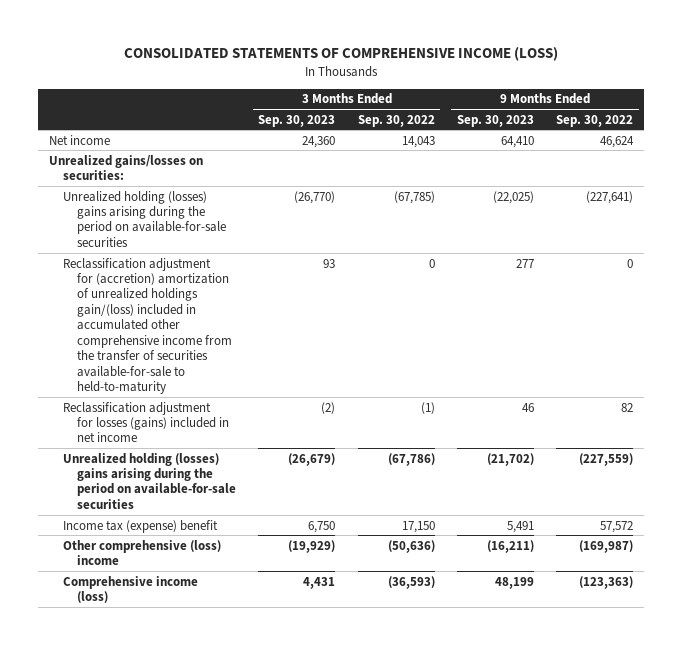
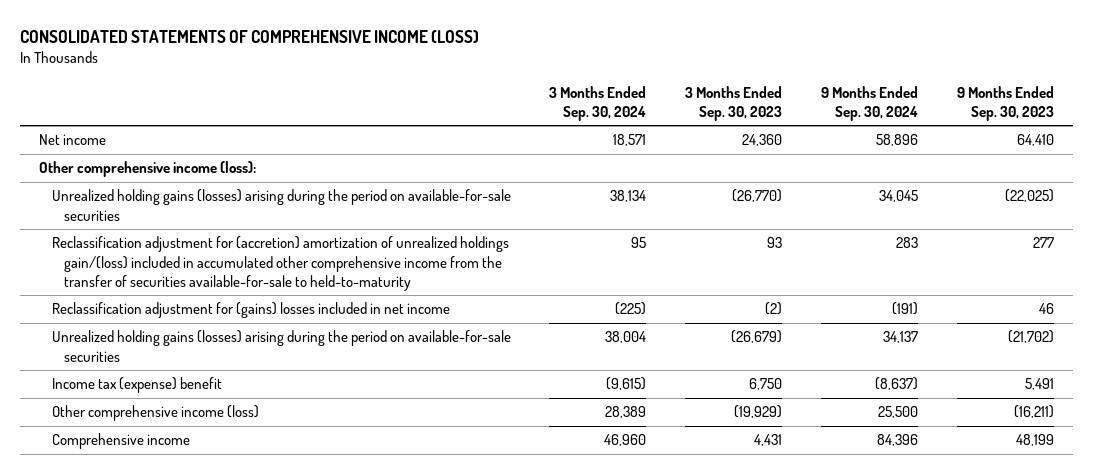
[357,114,435,127] Sep. 30, 2022 -> none
[556,114,634,127] Sep. 30, 2022 -> none
none -> [549,85,647,121] 3 Months Ended Sep. 30, 2024
none -> [820,85,918,121] 9 Months Ended Sep. 30, 2024
[48,154,203,180] Unrealized gains/losses on securities: -> none
none -> [39,161,257,178] Other comprehensive income (loss):
[63,190,227,247] Unrealized holding (losses) gains arising during the period on available-for-sale securities -> [51,189,511,221] Unrealized holding gains (losses) arising during the period on available-for-sale securities
[63,401,230,443] Reclassification adjustment for losses (gains) included in net income -> [51,302,450,319] Reclassification adjustment for (gains) losses included in net income
[63,452,237,509] Unrealized holding (losses) gains arising during the period on available-for-sale securities -> [51,330,511,362] Unrealized holding gains (losses) arising during the period on available-for-sale securities
[63,539,222,565] Other comprehensive (loss) income -> [51,405,259,422] Other comprehensive income (loss)
[63,575,199,603] Comprehensive income (loss) -> [51,433,190,450] Comprehensive income

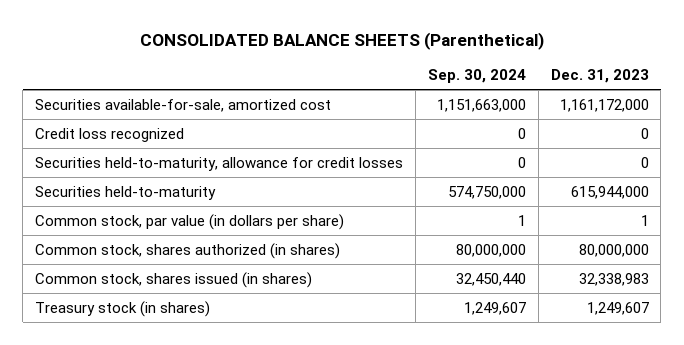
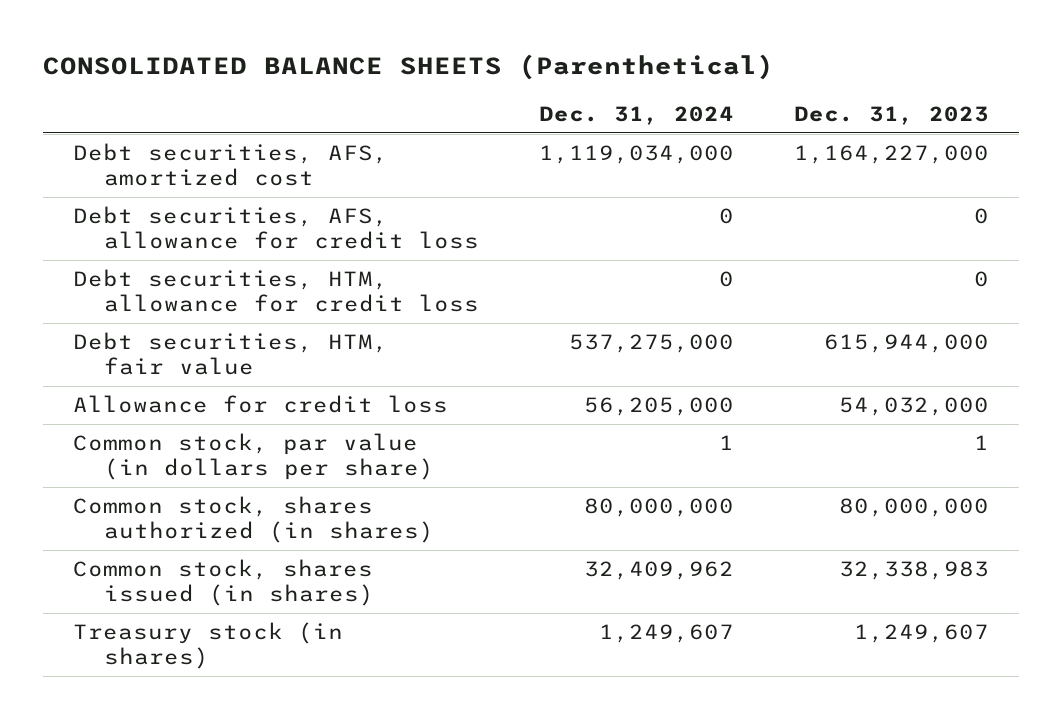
[427,69,526,84] Sep. 30, 2024 -> none
none -> [538,105,734,125] Dec. 31, 2024
[34,98,331,112] Securities available-for-sale, amortized cost -> [72,143,388,187] Debt securities, AFS, amortized cost
[559,98,649,112] 1,161,172,000 -> [793,145,989,165] 1,164,227,000
[34,127,184,142] Credit loss recognized -> [72,206,479,250] Debt securities, AFS, allowance for credit loss
[34,156,403,171] Securities held-to-maturity, allowance for credit losses -> [72,269,479,313] Debt securities, HTM, allowance for credit loss
[34,185,216,200] Securities held-to-maturity -> [72,332,388,376] Debt securities, HTM, fair value
none -> [72,395,448,414] Allowance for credit loss

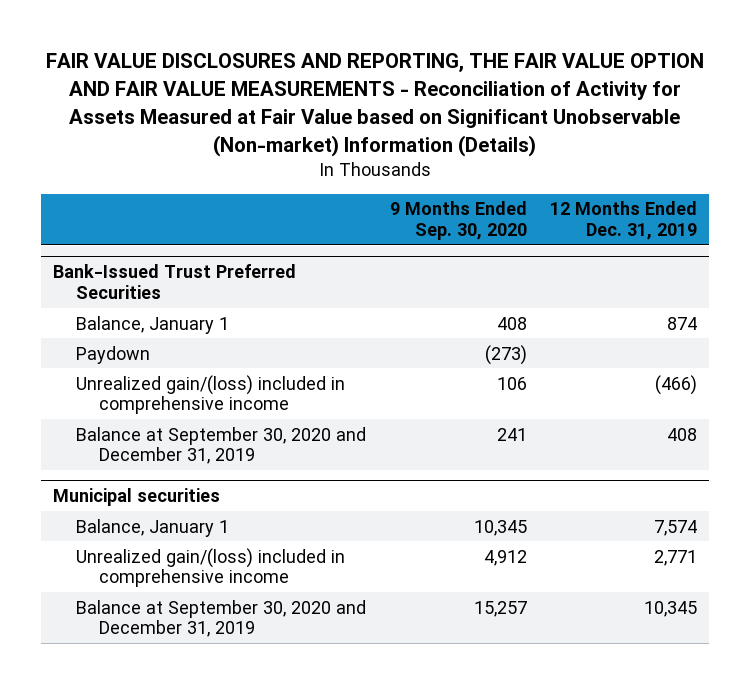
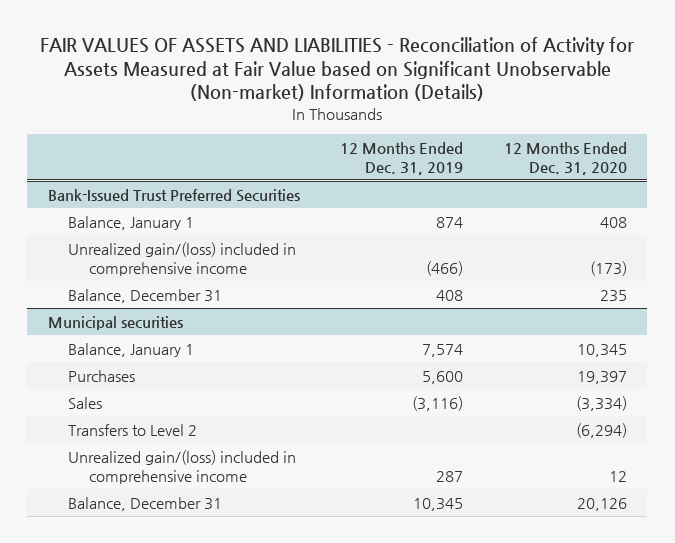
[45,53,704,157] FAIR VALUE DISCLOSURES AND REPORTING, THE FAIR VALUE OPTION AND FAIR VALUE MEASUREMENTS - Reconciliation of Activity for Assets Measured at Fair Value based on Significant Unobservable (Non-market) Information (Details) -> [40,36,635,102] FAIR VALUES OF ASSETS AND LIABILITIES - Reconciliation of Activity for Assets Measured at Fair Value based on Significant Unobservable (Non-market) Information (Details)
[389,201,527,241] 9 Months Ended Sep. 30, 2020 -> none
none -> [503,141,627,175] 12 Months Ended Dec. 31, 2020
[75,345,150,364] Paydown -> none
[75,426,366,465] Balance at September 30, 2020 and December 31, 2019 -> [68,288,223,303] Balance, December 31
none -> [68,369,136,382] Purchases
none -> [68,396,103,409] Sales
none -> [68,423,198,436] Transfers to Level 2
[654,549,698,566] 2,771 -> [436,470,464,482] 287
[75,599,366,638] Balance at September 30, 2020 and December 31, 2019 -> [68,496,223,511] Balance, December 31

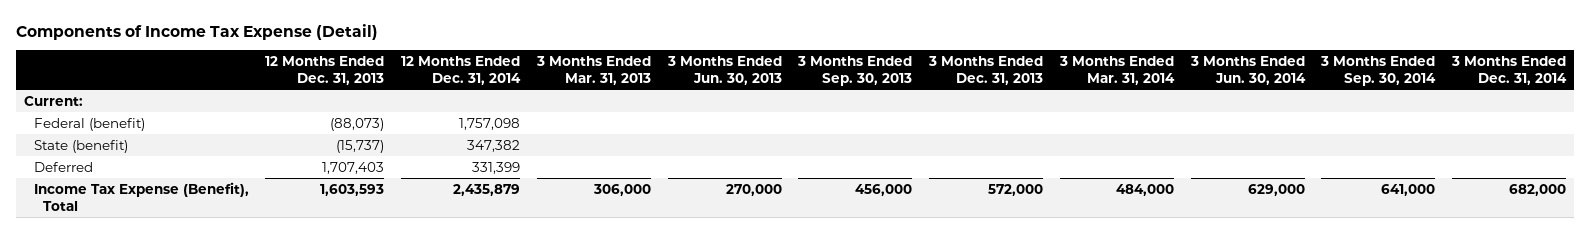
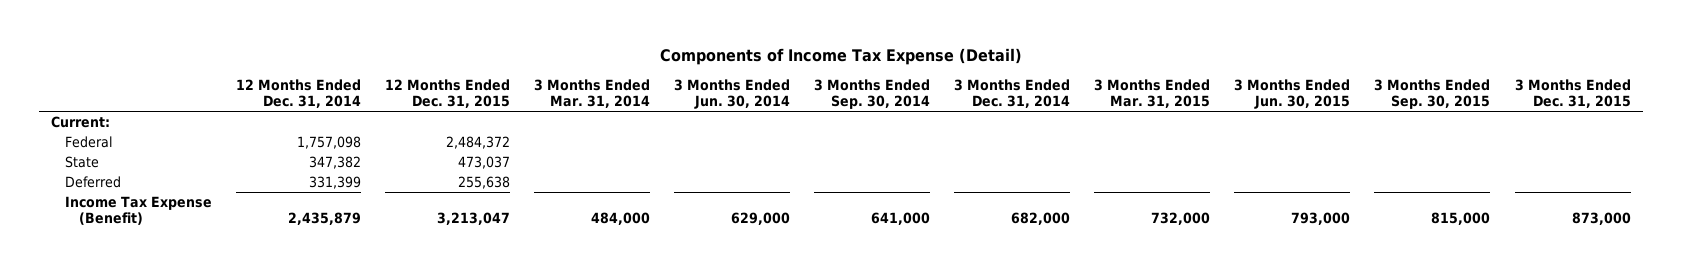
[265,56,385,85] 12 Months Ended Dec. 31, 2013 -> none
[535,56,651,85] 3 Months Ended Mar. 31, 2013 -> none
[666,56,782,85] 3 Months Ended Jun. 30, 2013 -> none
[797,56,913,86] 3 Months Ended Sep. 30, 2013 -> none
[928,56,1044,85] 3 Months Ended Dec. 31, 2013 -> none
none -> [385,79,511,109] 12 Months Ended Dec. 31, 2015
none -> [1094,79,1211,109] 3 Months Ended Mar. 31, 2015
none -> [1234,79,1351,110] 3 Months Ended Jun. 30, 2015
none -> [1374,79,1491,110] 3 Months Ended Sep. 30, 2015
none -> [1514,79,1631,109] 3 Months Ended Dec. 31, 2015
[33,117,145,131] Federal (benefit) -> [65,136,114,149] Federal
[33,139,128,153] State (benefit) -> [65,156,100,169] State
[33,181,249,211] Income Tax Expense (Benefit), Total -> [65,196,213,226] Income Tax Expense (Benefit)

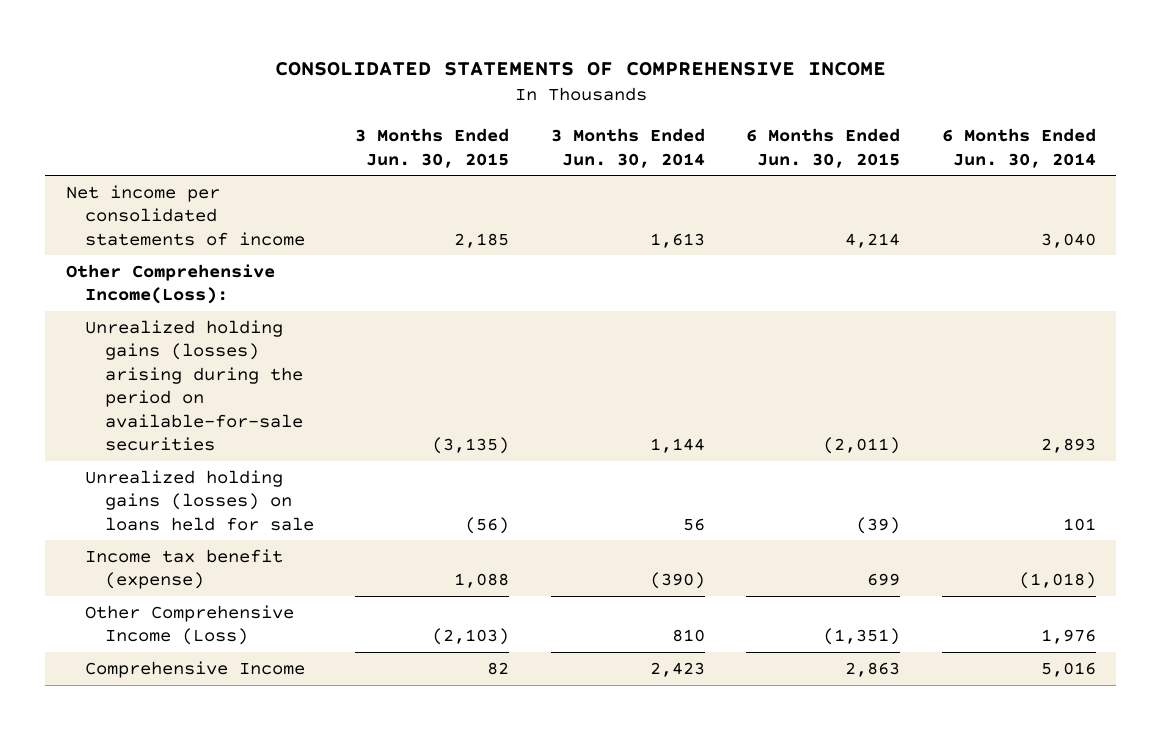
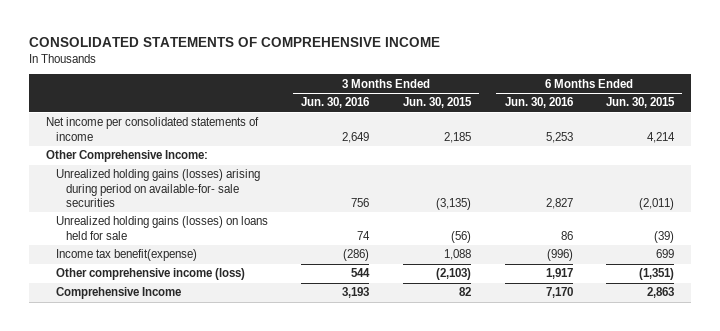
[550,128,705,168] 3 Months Ended Jun. 30, 2014 -> none
[941,128,1096,168] 6 Months Ended Jun. 30, 2014 -> none
none -> [301,97,370,109] Jun. 30, 2016
none -> [504,97,573,109] Jun. 30, 2016
[65,263,275,305] Other Comprehensive Income(Loss): -> [45,150,208,163] Other Comprehensive Income:
[85,319,304,451] Unrealized holding gains (losses) arising during the period on available-for-sale securities -> [55,169,260,207] Unrealized holding gains (losses) arising during period on available-for- sale securities
[85,548,284,590] Income tax benefit (expense) -> [55,249,197,262] Income tax benefit(expense)
[85,604,295,646] Other Comprehensive Income (Loss) -> [55,268,245,281] Other comprehensive income (loss)

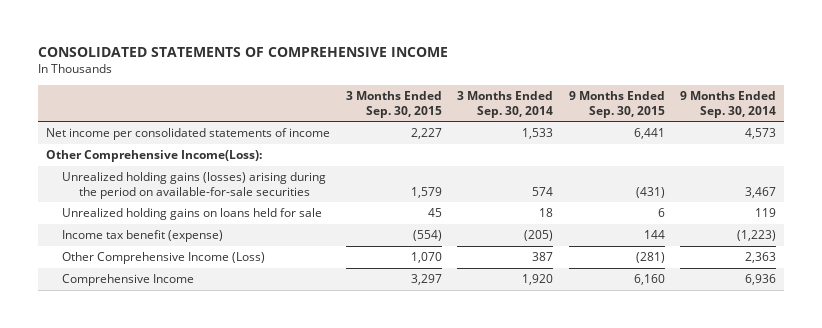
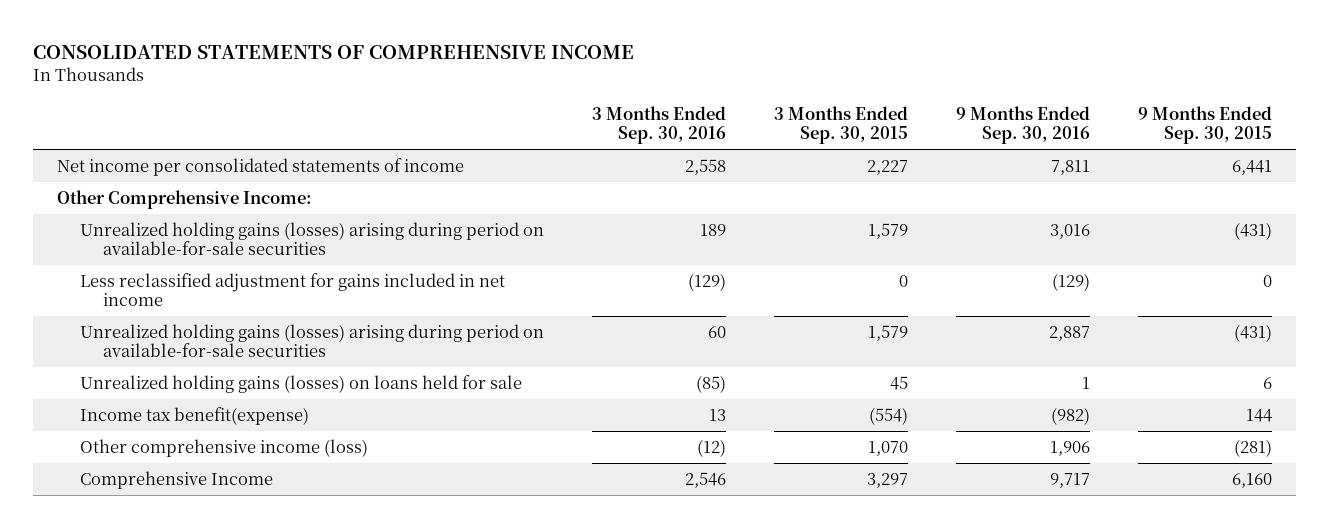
[457,91,554,118] 3 Months Ended Sep. 30, 2014 -> none
[680,91,777,118] 9 Months Ended Sep. 30, 2014 -> none
none -> [591,105,726,145] 3 Months Ended Sep. 30, 2016
none -> [955,105,1090,145] 9 Months Ended Sep. 30, 2016
[46,150,263,163] Other Comprehensive Income(Loss): -> [56,189,312,209] Other Comprehensive Income:
[62,172,327,199] Unrealized holding gains (losses) arising during the period on available-for-sale securities -> [79,221,544,256] Unrealized holding gains (losses) arising during period on available-for-sale securities
none -> [79,272,505,307] Less reclassified adjustment for gains included in net income
none -> [79,323,544,358] Unrealized holding gains (losses) arising during period on available-for-sale securities
[62,208,323,221] Unrealized holding gains on loans held for sale -> [79,374,522,393] Unrealized holding gains (losses) on loans held for sale
[62,230,224,243] Income tax benefit (expense) -> [79,406,309,425] Income tax benefit(expense)
[62,252,266,265] Other Comprehensive Income (Loss) -> [79,438,368,457] Other comprehensive income (loss)

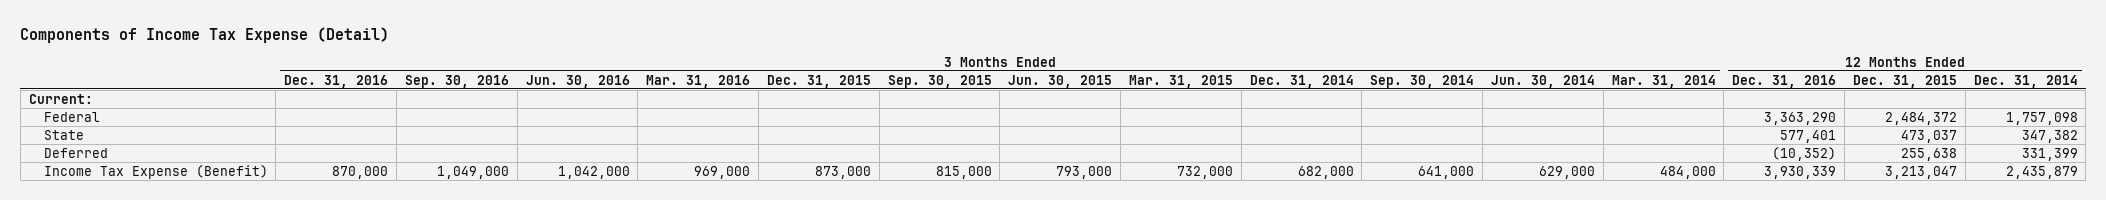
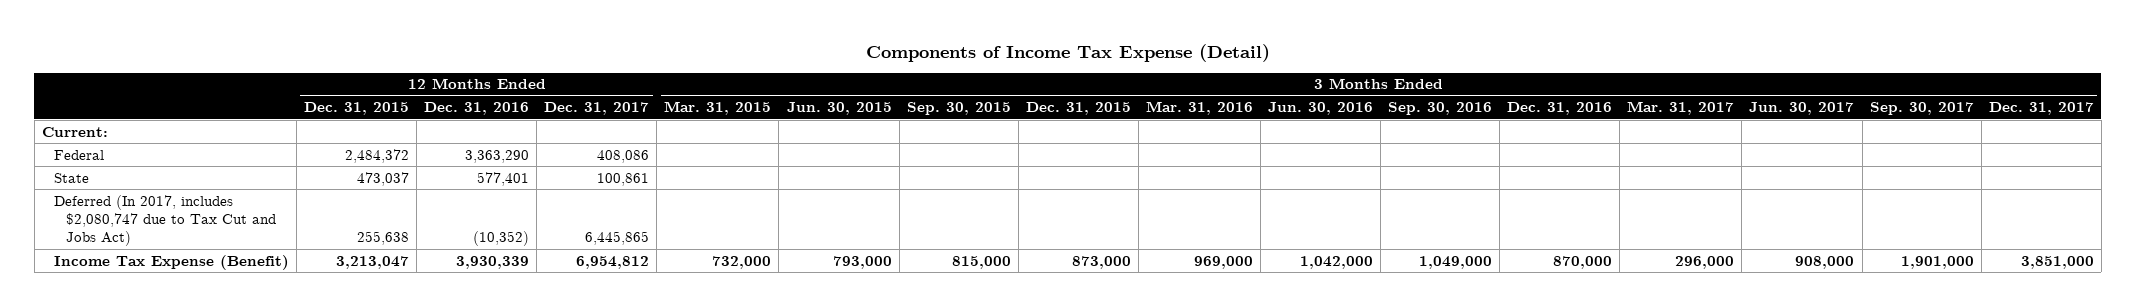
[1249,74,1354,88] Dec. 31, 2014 -> none
[1370,74,1475,88] Sep. 30, 2014 -> none
[1490,74,1595,88] Jun. 30, 2014 -> none
[1611,74,1716,88] Mar. 31, 2014 -> none
[1973,74,2078,88] Dec. 31, 2014 -> none
none -> [544,102,650,116] Dec. 31, 2017
none -> [1627,101,1735,116] Mar. 31, 2017
none -> [1749,102,1855,116] Jun. 30, 2017
none -> [1869,102,1974,116] Sep. 30, 2017
none -> [1988,102,2094,116] Dec. 31, 2017
[43,147,108,158] Deferred -> [53,194,277,247] Deferred (In 2017, includes $2,080,747 due to Tax Cut and Jobs Act)

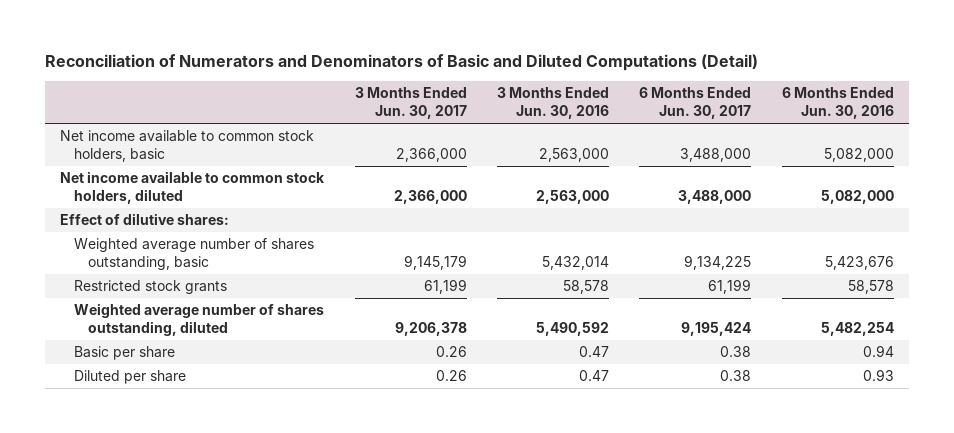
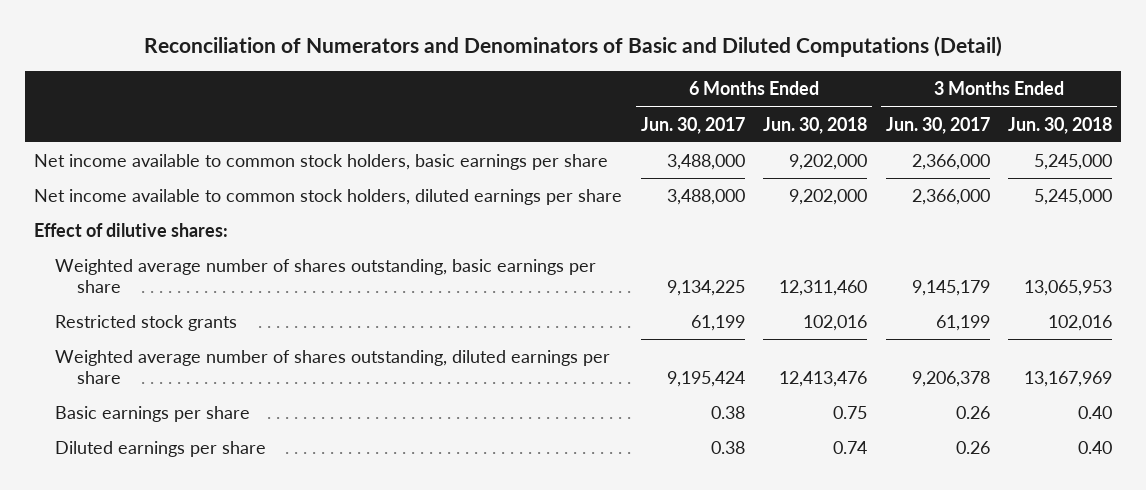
[497,87,610,120] 3 Months Ended Jun. 30, 2016 -> none
[781,87,894,120] 6 Months Ended Jun. 30, 2016 -> none
none -> [763,116,868,134] Jun. 30, 2018
none -> [1008,116,1113,134] Jun. 30, 2018
[60,130,315,162] Net income available to common stock holders, basic -> [34,154,609,171] Net income available to common stock holders, basic earnings per share
[60,171,326,204] Net income available to common stock holders, diluted -> [34,189,623,206] Net income available to common stock holders, diluted earnings per share
[74,238,315,270] Weighted average number of shares outstanding, basic -> [55,259,597,294] Weighted average number of shares outstanding, basic earnings per share
[74,303,325,336] Weighted average number of shares outstanding, diluted -> [55,350,611,385] Weighted average number of shares outstanding, diluted earnings per share
[74,346,176,361] Basic per share -> [55,406,251,423] Basic earnings per share
[74,370,187,385] Diluted per share -> [55,441,267,458] Diluted earnings per share

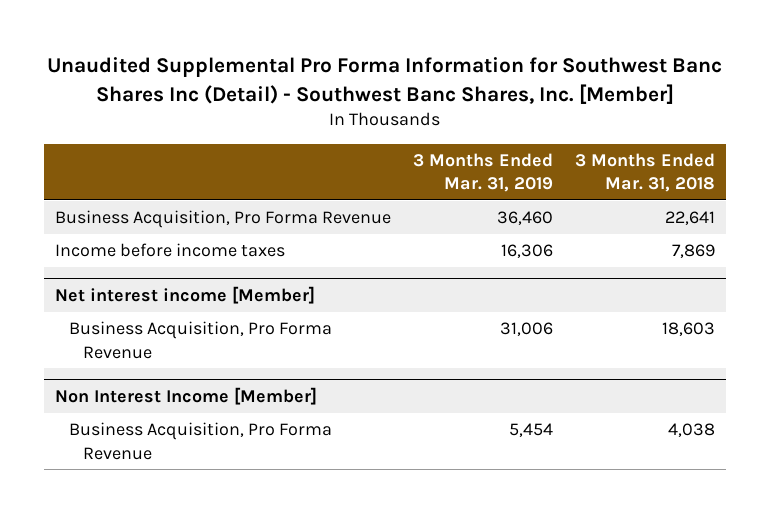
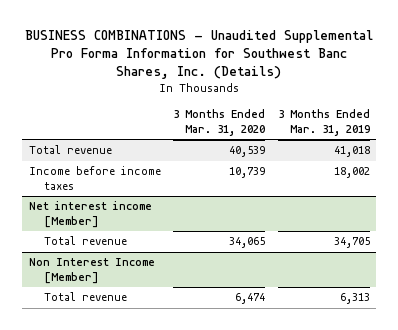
[47,57,723,104] Unaudited Supplemental Pro Forma Information for Southwest Banc Shares Inc (Detail) - Southwest Banc Shares, Inc. [Member] -> [25,30,374,80] BUSINESS COMBINATIONS - Unaudited Supplemental Pro Forma Information for Southwest Banc Shares, Inc. (Details)
[575,152,716,193] 3 Months Ended Mar. 31, 2018 -> none
none -> [173,109,266,136] 3 Months Ended Mar. 31, 2020
[55,210,392,229] Business Acquisition, Pro Forma Revenue -> none
none -> [28,145,112,155] Total revenue
[501,244,554,259] 16,306 -> [333,167,370,179] 18,002
[69,321,333,359] Business Acquisition, Pro Forma Revenue -> none
none -> [43,236,127,246] Total revenue
[69,422,333,460] Business Acquisition, Pro Forma Revenue -> none
none -> [43,292,127,302] Total revenue

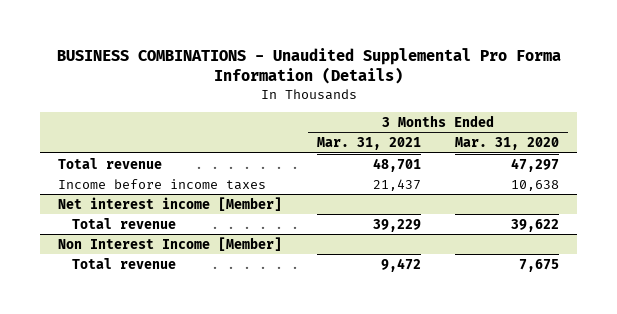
[25,30,374,80] BUSINESS COMBINATIONS - Unaudited Supplemental Pro Forma Information for Southwest Banc Shares, Inc. (Details) -> [56,47,561,85] BUSINESS COMBINATIONS - Unaudited Supplemental Pro Forma Information (Details)
[277,109,370,136] 3 Months Ended Mar. 31, 2019 -> none
none -> [316,137,421,151] Mar. 31, 2021
[229,146,266,158] 40,539 -> [511,157,560,172] 47,297
[229,167,266,179] 10,739 -> [511,179,560,191] 10,638
[229,237,266,249] 34,065 -> [511,218,560,232] 39,622
[235,293,266,305] 6,474 -> [519,258,560,272] 7,675

